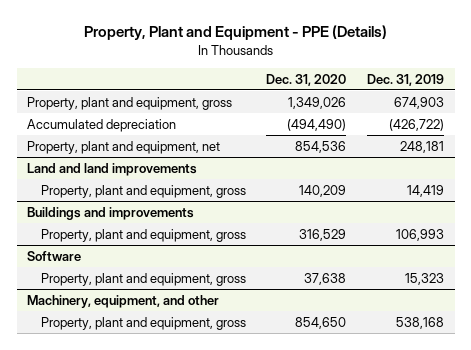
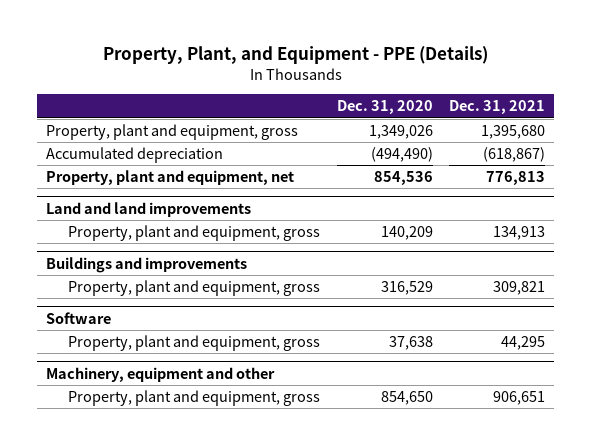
[83,25,387,41] Property, Plant and Equipment - PPE (Details) -> [102,46,488,65] Property, Plant, and Equipment - PPE (Details)
[367,73,445,86] Dec. 31, 2019 -> none
none -> [449,100,546,115] Dec. 31, 2021
[26,294,219,308] Machinery, equipment, and other -> [45,366,275,382] Machinery, equipment and other

